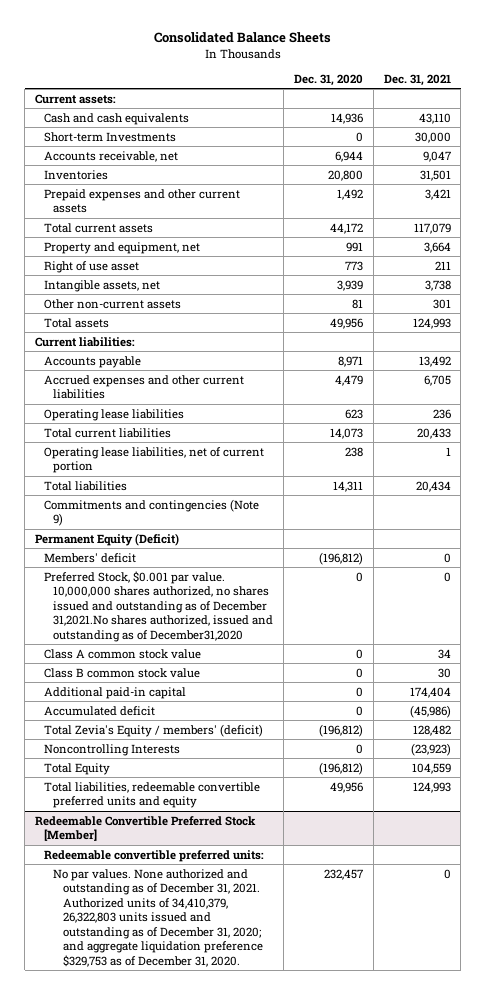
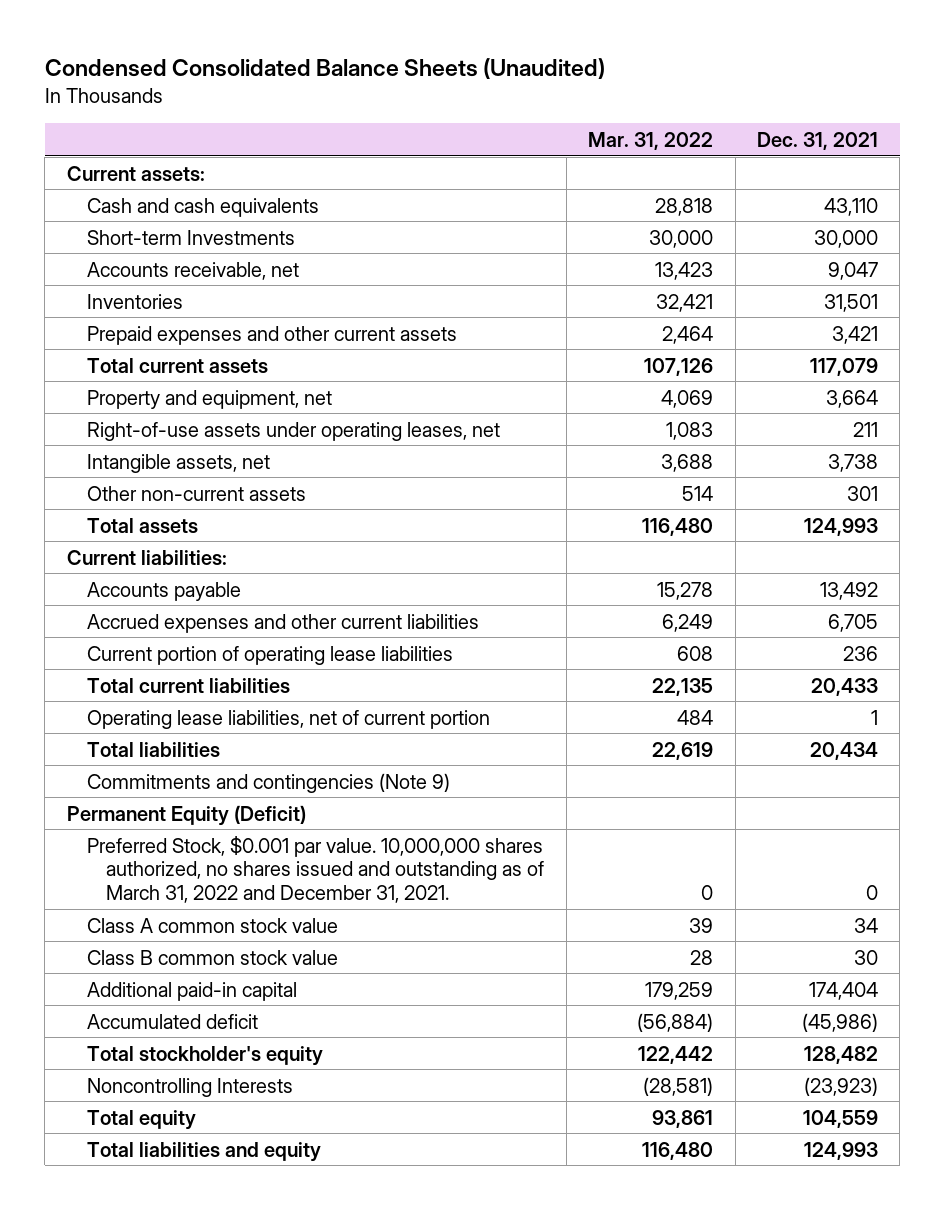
[153,32,331,44] Consolidated Balance Sheets -> [44,58,605,80] Condensed Consolidated Balance Sheets (Unaudited)
[293,73,363,86] Dec. 31, 2020 -> none
none -> [588,131,714,150] Mar. 31, 2022
[44,260,140,273] Right of use asset -> [86,421,500,441] Right-of-use assets under operating leases, net
[44,408,185,421] Operating lease liabilities -> [86,645,453,665] Current portion of operating lease liabilities
[44,552,137,563] Members' deficit -> none
[44,570,274,642] Preferred Stock, $0.001 par value. 10,000,000 shares authorized, no shares issued and outstanding as of December 31,2021.No shares authorized, issued and outstanding as of December31,2020 -> [86,835,545,904] Preferred Stock, $0.001 par value. 10,000,000 shares authorized, no shares issued and outstanding as of March 31, 2022 and December 31, 2021.
[44,723,264,737] Total Zevia's Equity / members' (deficit) -> [86,1045,323,1066] Total stockholder's equity
[34,815,256,842] Redeemable Convertible Preferred Stock [Member] -> none
[44,849,265,862] Redeemable convertible preferred units: -> none
[53,868,263,967] No par values. None authorized and outstanding as of December 31, 2021. Authorized units of 34,410,379, 26,322,803 units issued and outstanding as of December 31, 2020; and aggregate liquidation preference $329,753 as of December 31, 2020. -> none
[44,762,111,775] Total Equity -> [86,1109,196,1130] Total equity
[44,781,261,809] Total liabilities, redeemable convertible preferred units and equity -> [86,1141,321,1162] Total liabilities and equity

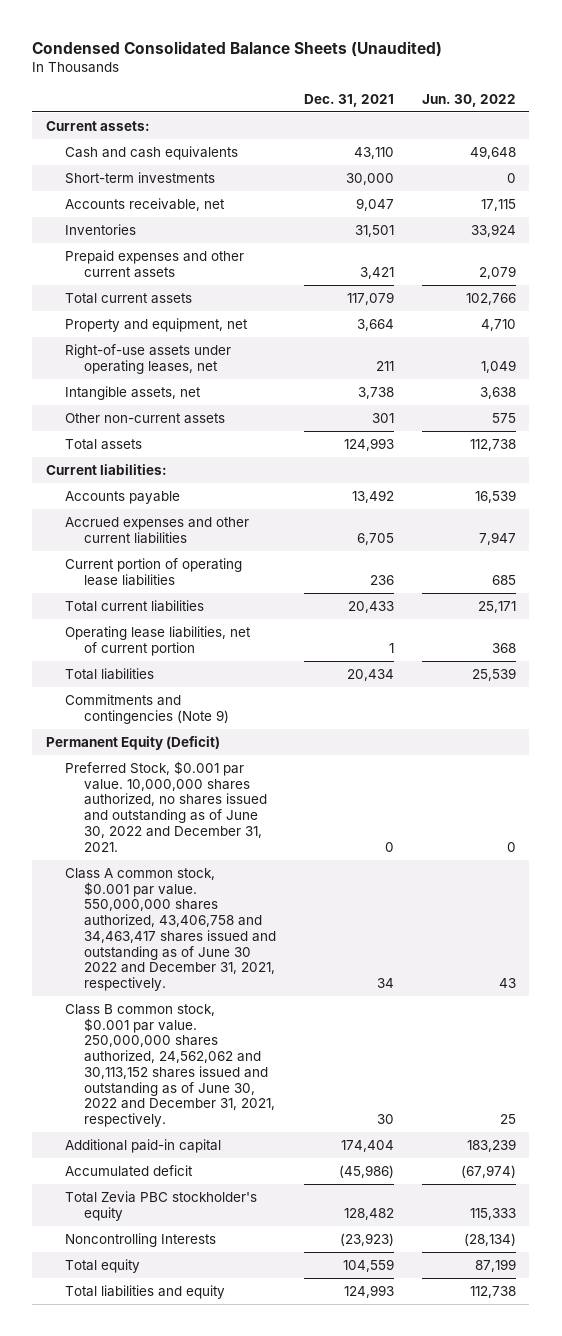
[588,131,714,150] Mar. 31, 2022 -> none
none -> [421,93,516,107] Jun. 30, 2022
[86,229,295,245] Short-term Investments -> [65,171,216,184] Short-term investments
[86,835,545,904] Preferred Stock, $0.001 par value. 10,000,000 shares authorized, no shares issued and outstanding as of March 31, 2022 and December 31, 2021. -> [65,760,268,852] Preferred Stock, $0.001 par value. 10,000,000 shares authorized, no shares issued and outstanding as of June 30, 2022 and December 31, 2021.
[86,917,338,933] Class A common stock value -> [65,867,277,992] Class A common stock, $0.001 par value. 550,000,000 shares authorized, 43,406,758 and 34,463,417 shares issued and outstanding as of June 30 2022 and December 31, 2021, respectively.
[86,949,338,965] Class B common stock value -> [65,1003,276,1128] Class B common stock, $0.001 par value. 250,000,000 shares authorized, 24,562,062 and 30,113,152 shares issued and outstanding as of June 30, 2022 and December 31, 2021, respectively.
[86,1045,323,1066] Total stockholder's equity -> [65,1190,258,1221] Total Zevia PBC stockholder's equity

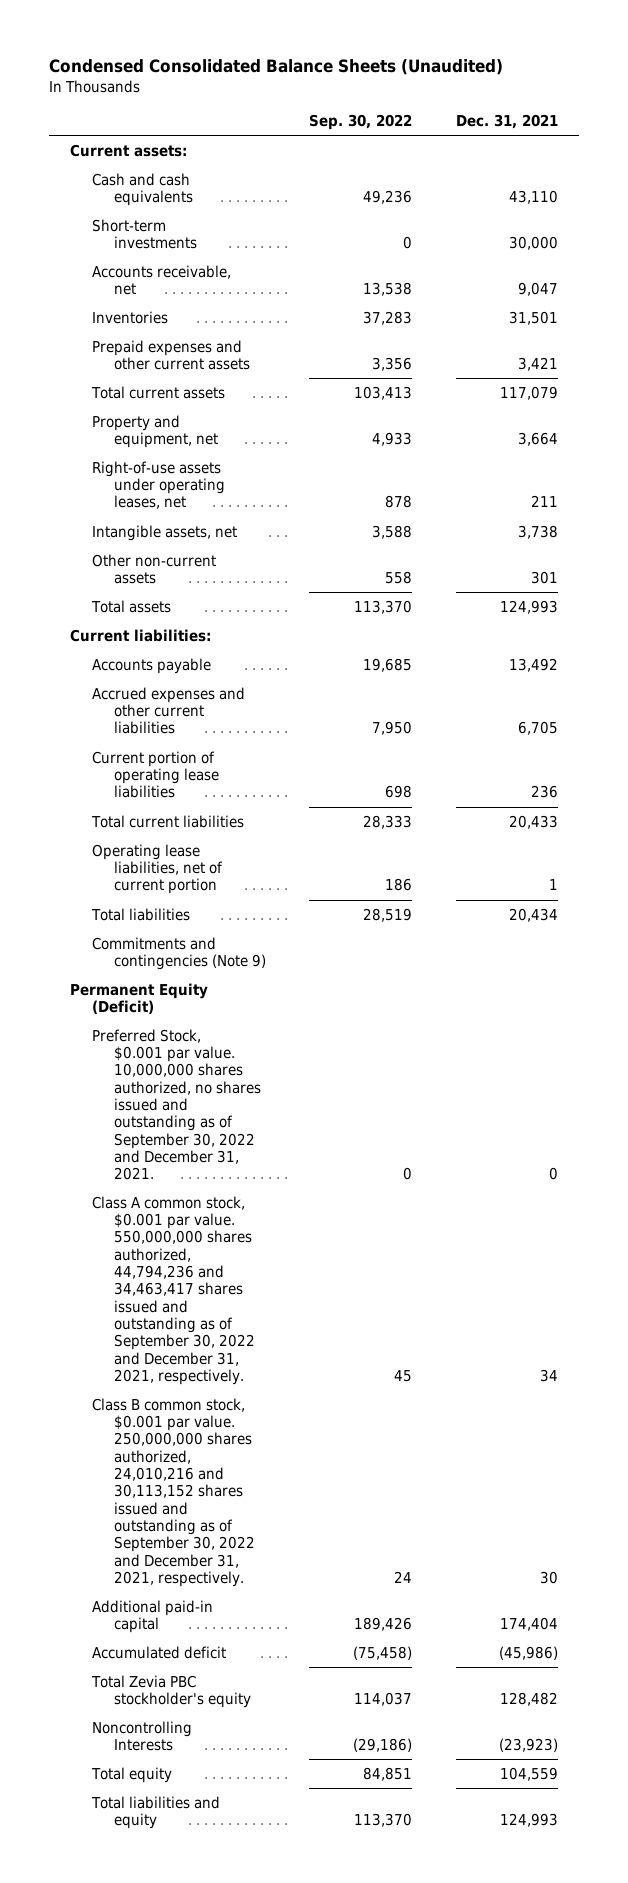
[421,93,516,107] Jun. 30, 2022 -> none
none -> [309,114,413,131] Sep. 30, 2022
[65,760,268,852] Preferred Stock, $0.001 par value. 10,000,000 shares authorized, no shares issued and outstanding as of June 30, 2022 and December 31, 2021. -> [92,1028,261,1181] Preferred Stock, $0.001 par value. 10,000,000 shares authorized, no shares issued and outstanding as of September 30, 2022 and December 31, 2021.
[65,867,277,992] Class A common stock, $0.001 par value. 550,000,000 shares authorized, 43,406,758 and 34,463,417 shares issued and outstanding as of June 30 2022 and December 31, 2021, respectively. -> [92,1195,255,1386] Class A common stock, $0.001 par value. 550,000,000 shares authorized, 44,794,236 and 34,463,417 shares issued and outstanding as of September 30, 2022 and December 31, 2021, respectively.
[65,1003,276,1128] Class B common stock, $0.001 par value. 250,000,000 shares authorized, 24,562,062 and 30,113,152 shares issued and outstanding as of June 30, 2022 and December 31, 2021, respectively. -> [92,1397,255,1588] Class B common stock, $0.001 par value. 250,000,000 shares authorized, 24,010,216 and 30,113,152 shares issued and outstanding as of September 30, 2022 and December 31, 2021, respectively.

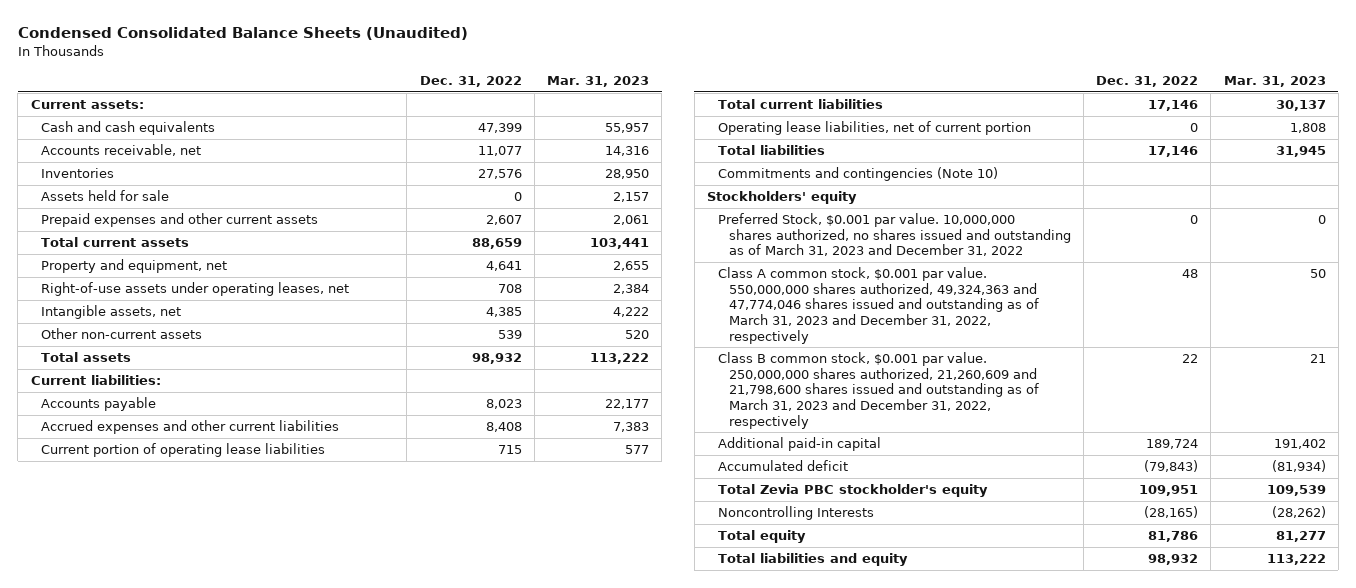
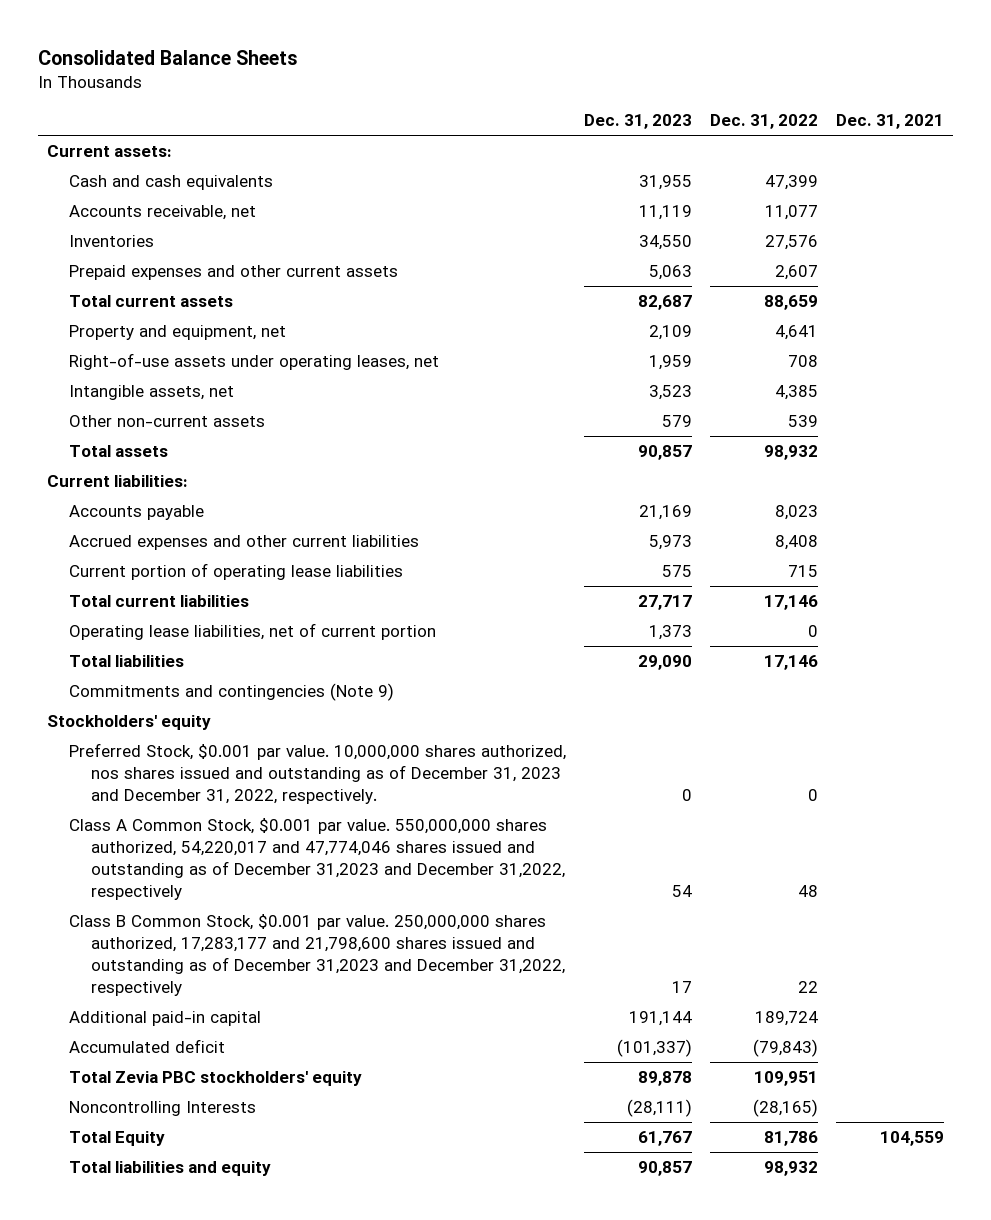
[17,27,468,41] Condensed Consolidated Balance Sheets (Unaudited) -> [38,49,298,65] Consolidated Balance Sheets
[546,75,649,87] Mar. 31, 2023 -> none
none -> [584,114,693,130] Dec. 31, 2023
none -> [835,114,944,130] Dec. 31, 2021
[41,190,170,202] Assets held for sale -> none
[717,167,998,182] Commitments and contingencies (Note 10) -> [69,683,395,702] Commitments and contingencies (Note 9)
[717,213,1071,257] Preferred Stock, $0.001 par value. 10,000,000 shares authorized, no shares issued and outstanding as of March 31, 2023 and December 31, 2022 -> [69,743,567,804] Preferred Stock, $0.001 par value. 10,000,000 shares authorized, nos shares issued and outstanding as of December 31, 2023 and December 31, 2022, respectively.
[717,267,1039,344] Class A common stock, $0.001 par value. 550,000,000 shares authorized, 49,324,363 and 47,774,046 shares issued and outstanding as of March 31, 2023 and December 31, 2022, respectively -> [69,818,566,900] Class A Common Stock, $0.001 par value. 550,000,000 shares authorized, 54,220,017 and 47,774,046 shares issued and outstanding as of December 31,2023 and December 31,2022, respectively
[717,352,1039,429] Class B common stock, $0.001 par value. 250,000,000 shares authorized, 21,260,609 and 21,798,600 shares issued and outstanding as of March 31, 2023 and December 31, 2022, respectively -> [69,914,566,996] Class B Common Stock, $0.001 par value. 250,000,000 shares authorized, 17,283,177 and 21,798,600 shares issued and outstanding as of December 31,2023 and December 31,2022, respectively
[717,484,988,498] Total Zevia PBC stockholder's equity -> [69,1071,363,1087] Total Zevia PBC stockholders' equity
[717,530,806,544] Total equity -> [69,1131,166,1147] Total Equity

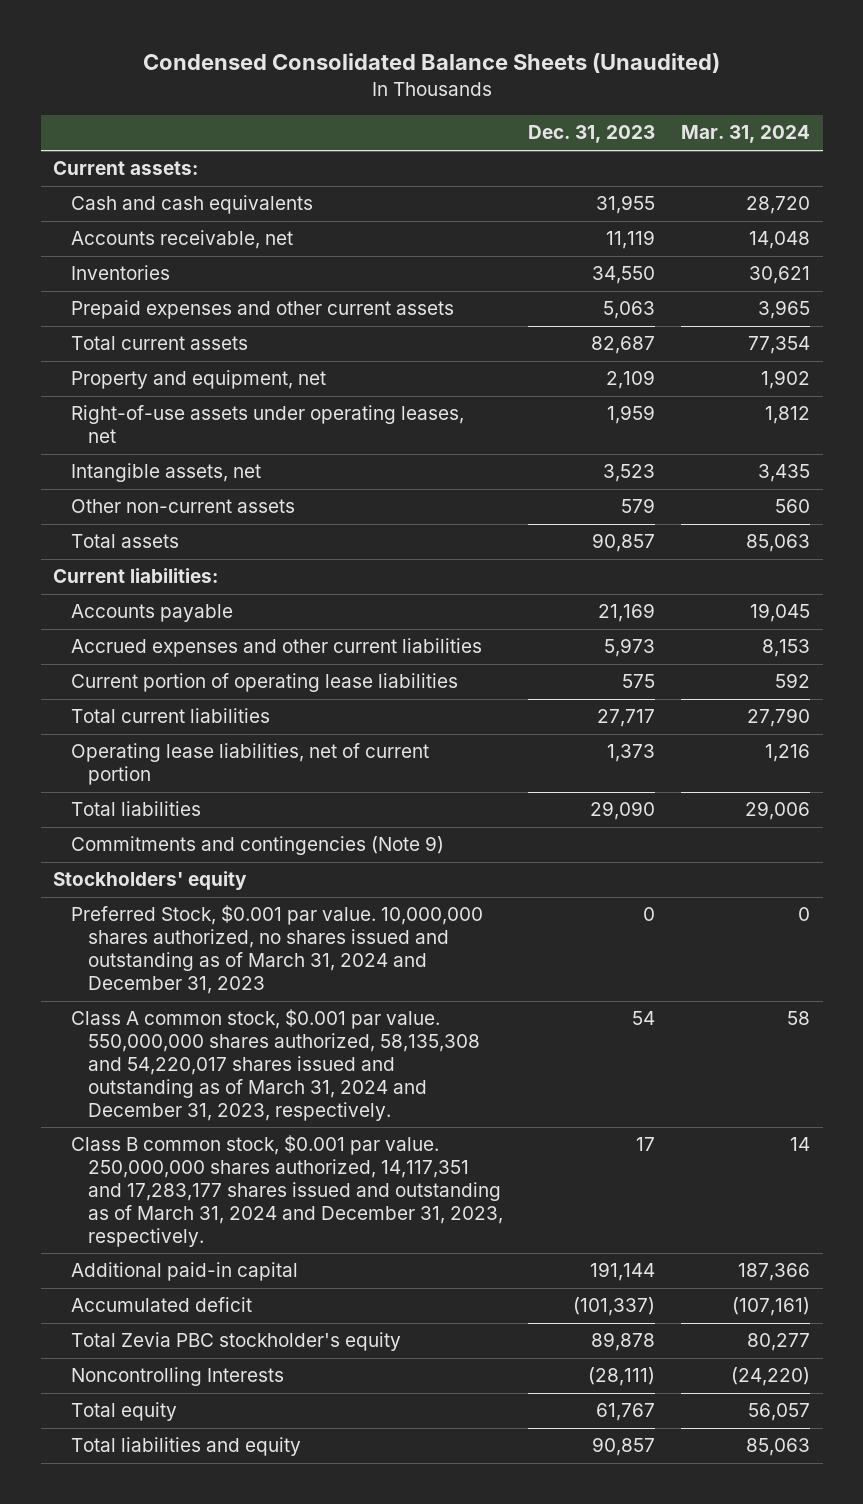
[38,49,298,65] Consolidated Balance Sheets -> [142,53,720,74] Condensed Consolidated Balance Sheets (Unaudited)
[710,114,819,130] Dec. 31, 2022 -> none
[835,114,944,130] Dec. 31, 2021 -> none
none -> [680,125,810,144] Mar. 31, 2024
[69,743,567,804] Preferred Stock, $0.001 par value. 10,000,000 shares authorized, nos shares issued and outstanding as of December 31, 2023 and December 31, 2022, respectively. -> [70,905,483,995] Preferred Stock, $0.001 par value. 10,000,000 shares authorized, no shares issued and outstanding as of March 31, 2024 and December 31, 2023
[69,818,566,900] Class A Common Stock, $0.001 par value. 550,000,000 shares authorized, 54,220,017 and 47,774,046 shares issued and outstanding as of December 31,2023 and December 31,2022, respectively -> [70,1009,480,1121] Class A common stock, $0.001 par value. 550,000,000 shares authorized, 58,135,308 and 54,220,017 shares issued and outstanding as of March 31, 2024 and December 31, 2023, respectively.
[69,914,566,996] Class B Common Stock, $0.001 par value. 250,000,000 shares authorized, 17,283,177 and 21,798,600 shares issued and outstanding as of December 31,2023 and December 31,2022, respectively -> [70,1135,503,1247] Class B common stock, $0.001 par value. 250,000,000 shares authorized, 14,117,351 and 17,283,177 shares issued and outstanding as of March 31, 2024 and December 31, 2023, respectively.
[69,1071,363,1087] Total Zevia PBC stockholders' equity -> [70,1332,401,1352] Total Zevia PBC stockholder's equity
[69,1131,166,1147] Total Equity -> [70,1402,177,1422] Total equity

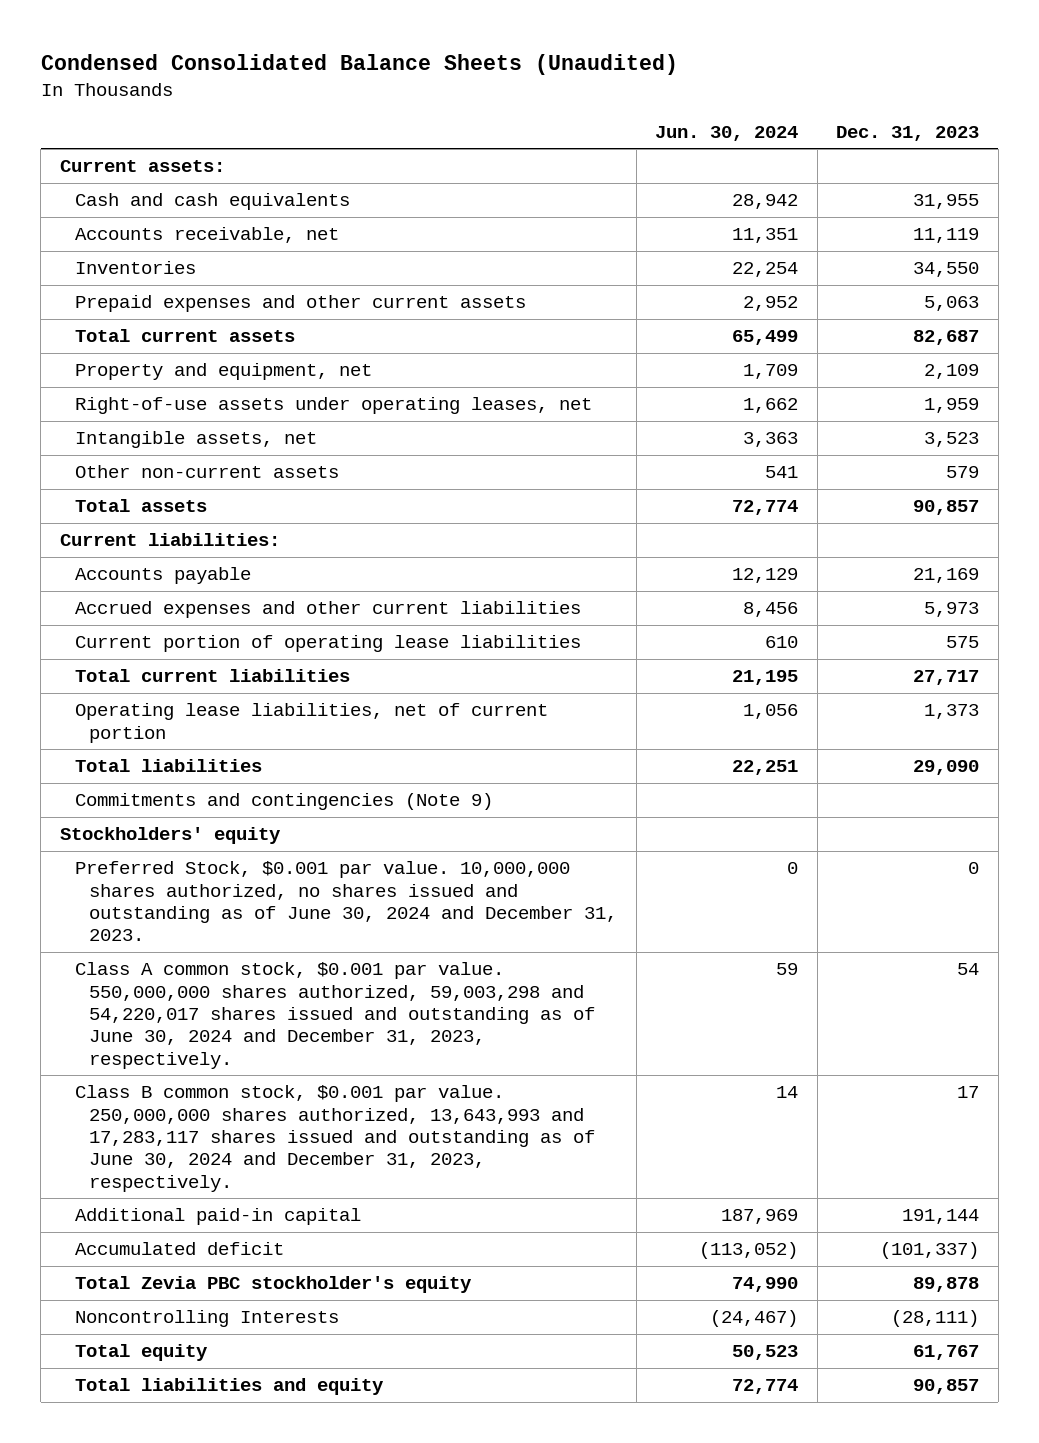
[680,125,810,144] Mar. 31, 2024 -> none
none -> [655,125,799,141] Jun. 30, 2024
[70,905,483,995] Preferred Stock, $0.001 par value. 10,000,000 shares authorized, no shares issued and outstanding as of March 31, 2024 and December 31, 2023 -> [74,861,618,942] Preferred Stock, $0.001 par value. 10,000,000 shares authorized, no shares issued and outstanding as of June 30, 2024 and December 31, 2023.
[70,1009,480,1121] Class A common stock, $0.001 par value. 550,000,000 shares authorized, 58,135,308 and 54,220,017 shares issued and outstanding as of March 31, 2024 and December 31, 2023, respectively. -> [74,962,596,1069] Class A common stock, $0.001 par value. 550,000,000 shares authorized, 59,003,298 and 54,220,017 shares issued and outstanding as of June 30, 2024 and December 31, 2023, respectively.
[70,1135,503,1247] Class B common stock, $0.001 par value. 250,000,000 shares authorized, 14,117,351 and 17,283,177 shares issued and outstanding as of March 31, 2024 and December 31, 2023, respectively. -> [74,1085,596,1192] Class B common stock, $0.001 par value. 250,000,000 shares authorized, 13,643,993 and 17,283,117 shares issued and outstanding as of June 30, 2024 and December 31, 2023, respectively.

